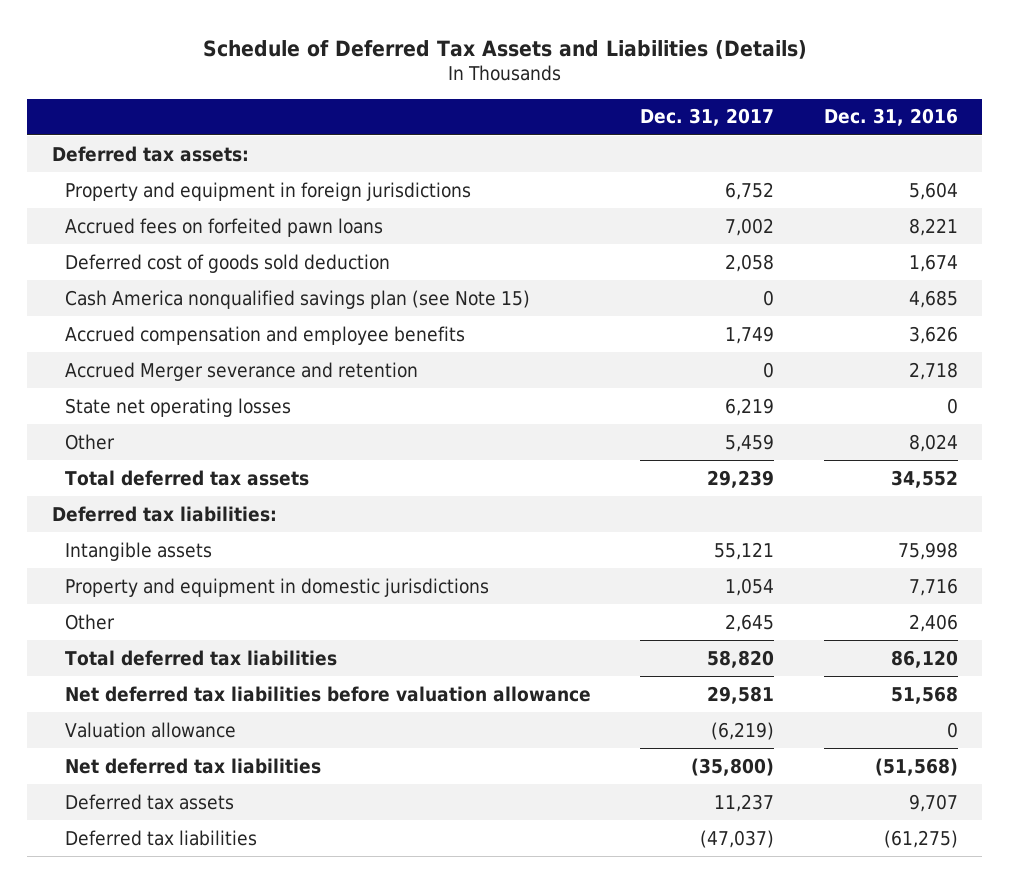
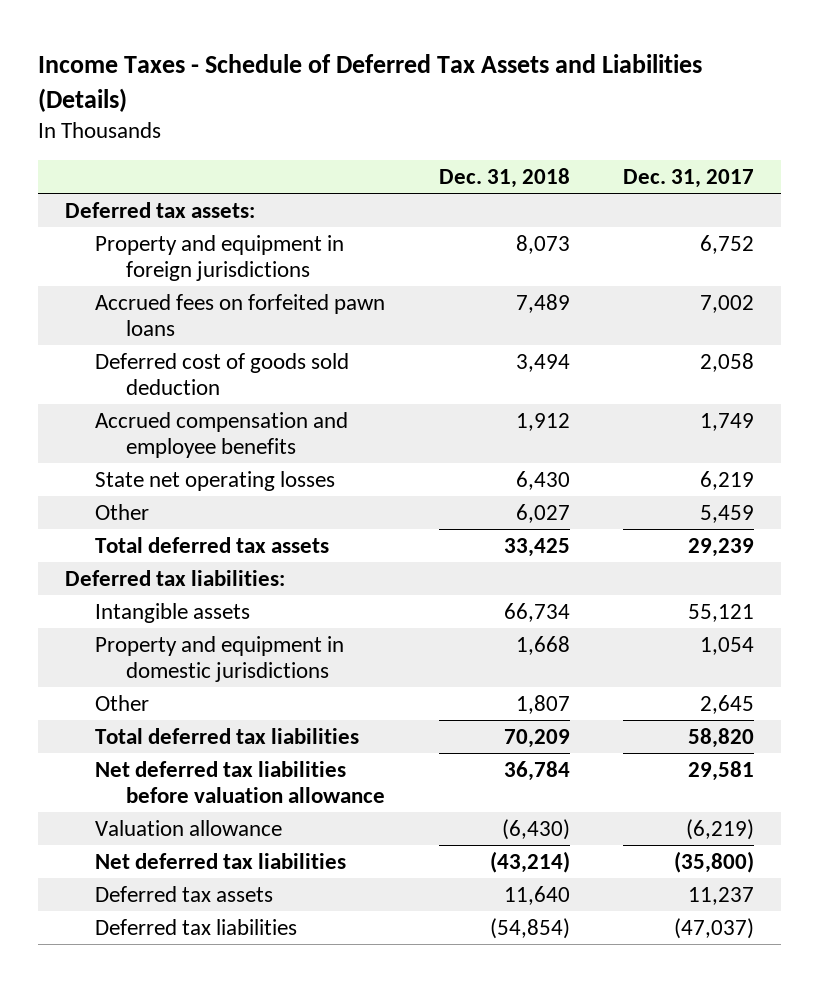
[202,39,807,59] Schedule of Deferred Tax Assets and Liabilities (Details) -> [38,53,703,112] Income Taxes - Schedule of Deferred Tax Assets and Liabilities (Details)
[823,108,958,127] Dec. 31, 2016 -> none
none -> [438,167,570,188] Dec. 31, 2018
[64,289,530,309] Cash America nonqualified savings plan (see Note 15) -> none
[64,361,418,381] Accrued Merger severance and retention -> none

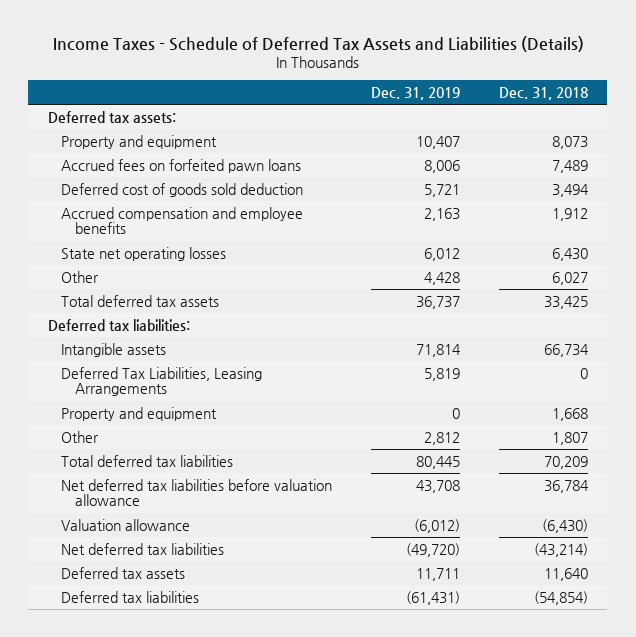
[622,168,754,188] Dec. 31, 2017 -> none
none -> [371,86,461,100] Dec. 31, 2019
[95,234,345,281] Property and equipment in foreign jurisdictions -> [61,134,218,149] Property and equipment
none -> [61,366,263,397] Deferred Tax Liabilities, Leasing Arrangements
[95,635,345,682] Property and equipment in domestic jurisdictions -> [61,406,218,421] Property and equipment

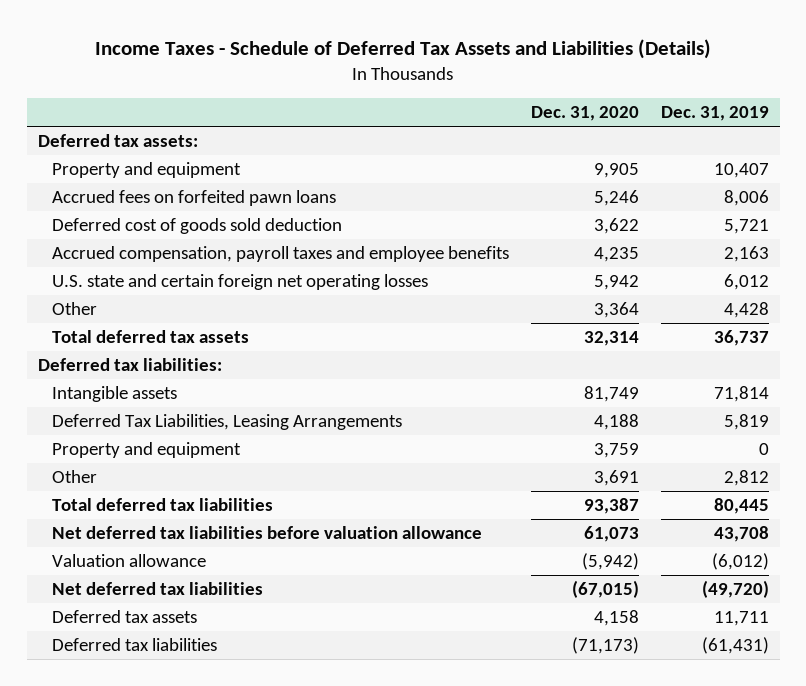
[498,86,588,100] Dec. 31, 2018 -> none
none -> [530,106,639,122] Dec. 31, 2020
[61,206,304,235] Accrued compensation and employee benefits -> [51,245,509,262] Accrued compensation, payroll taxes and employee benefits
[61,246,227,261] State net operating losses -> [51,273,428,290] U.S. state and certain foreign net operating losses

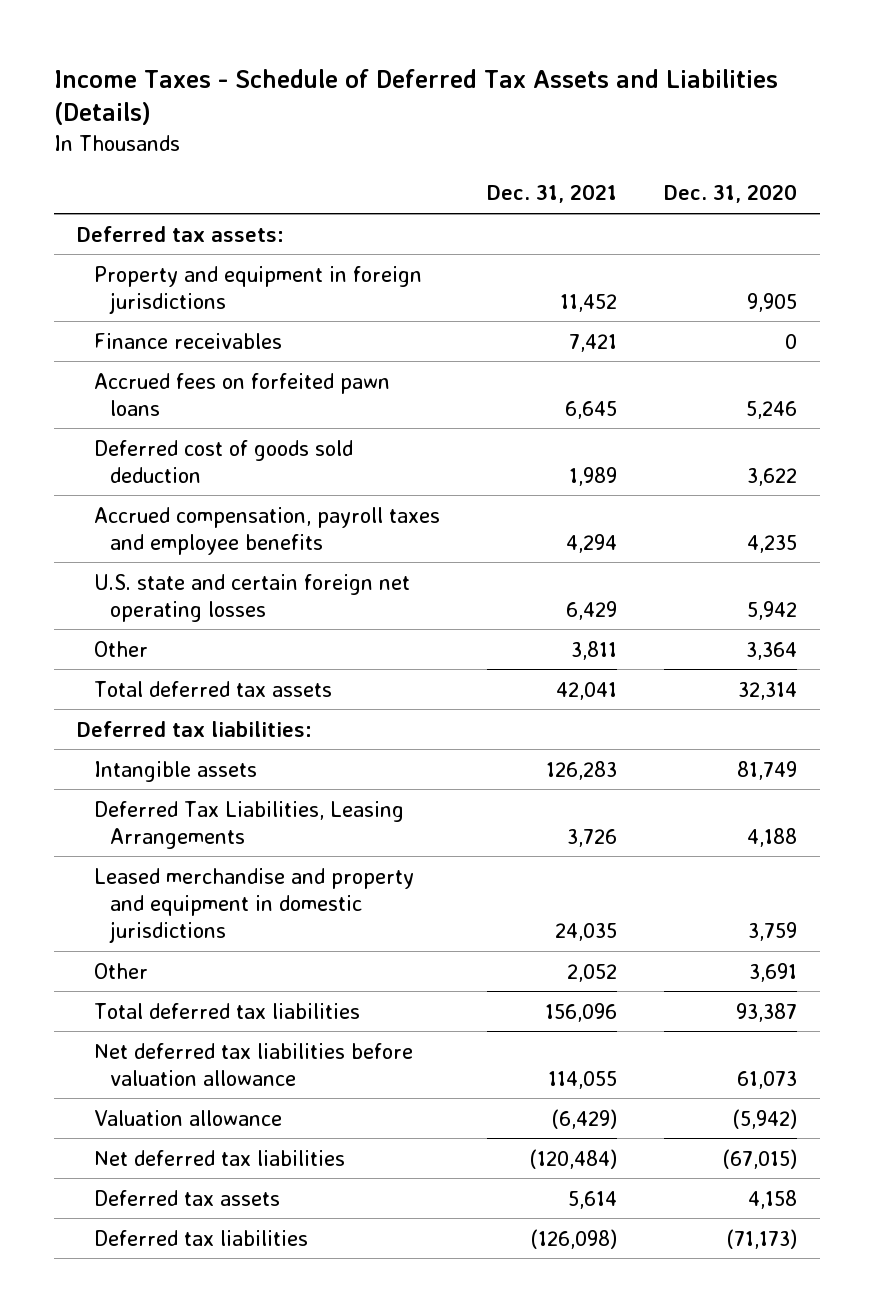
[660,106,769,122] Dec. 31, 2019 -> none
none -> [486,184,617,204] Dec. 31, 2021
[51,161,241,178] Property and equipment -> [93,265,422,314] Property and equipment in foreign jurisdictions
none -> [93,332,282,349] Finance receivables
[51,441,241,458] Property and equipment -> [93,867,414,943] Leased merchandise and property and equipment in domestic jurisdictions

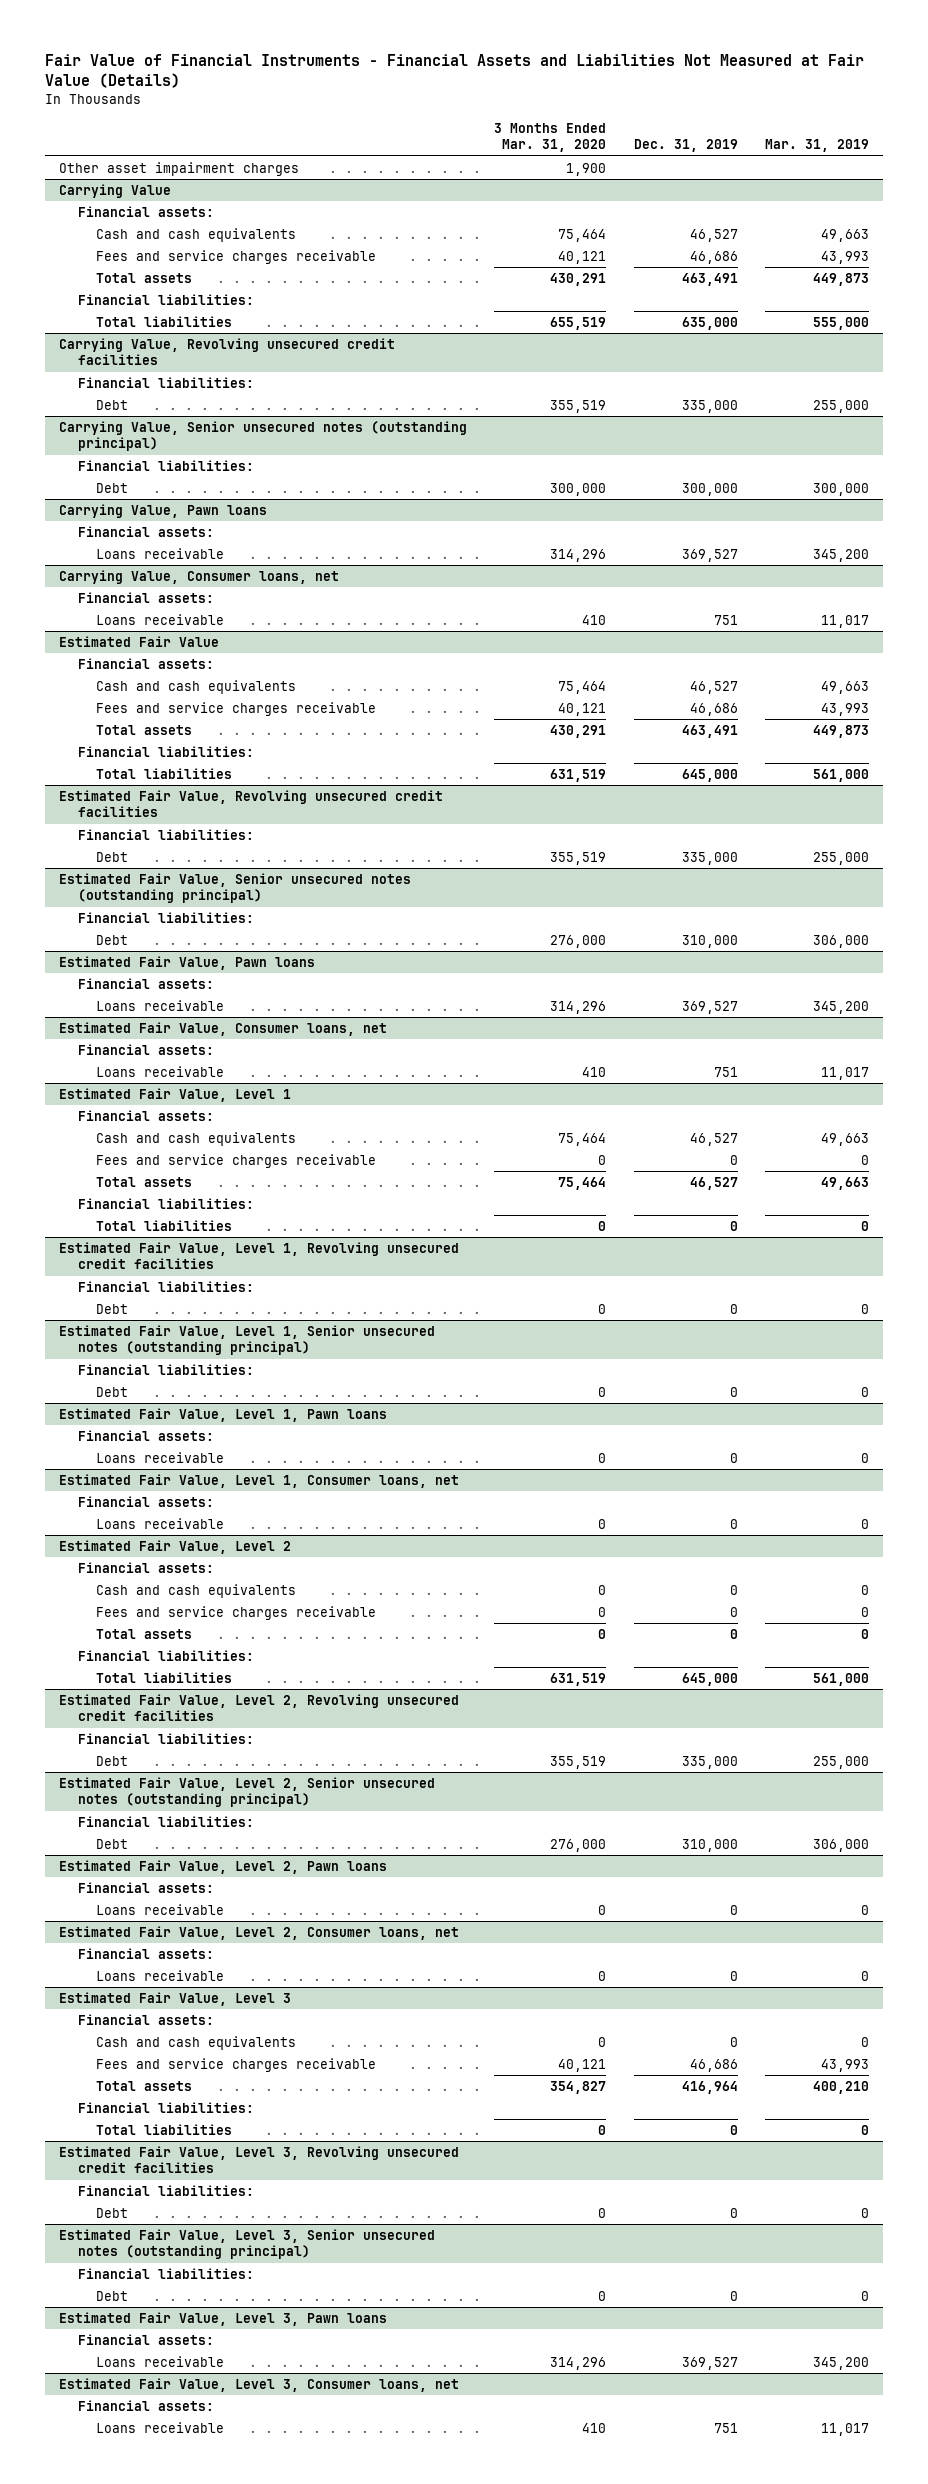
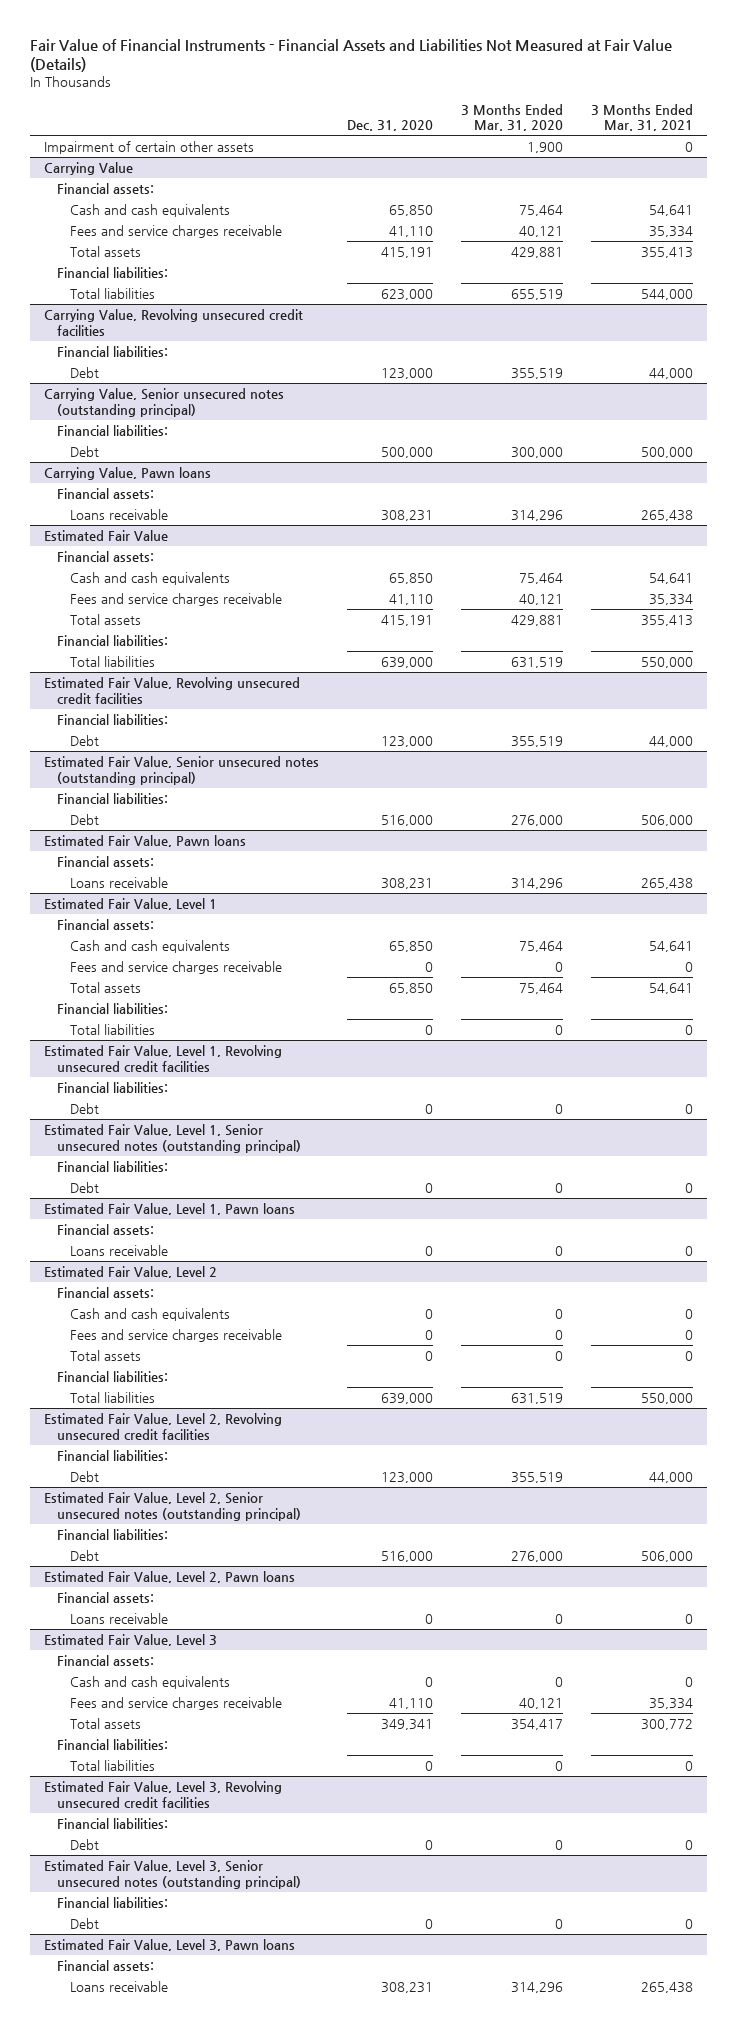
[633,139,738,153] Dec. 31, 2019 -> none
[764,139,869,153] Mar. 31, 2019 -> none
none -> [347,120,434,132] Dec. 31, 2020
none -> [591,103,694,132] 3 Months Ended Mar. 31, 2021
[58,162,299,177] Other asset impairment charges -> [44,140,255,154] Impairment of certain other assets
[550,273,607,287] 430,291 -> [511,246,564,258] 429,881
[58,570,339,585] Carrying Value, Consumer loans, net -> none
[77,592,214,604] Financial assets: -> none
[96,614,225,626] Loans receivable -> none
[550,725,607,739] 430,291 -> [511,614,564,626] 429,881
[58,1022,387,1037] Estimated Fair Value, Consumer loans, net -> none
[77,1044,214,1056] Financial assets: -> none
[96,1066,225,1078] Loans receivable -> none
[58,1474,459,1489] Estimated Fair Value, Level 1, Consumer loans, net -> none
[77,1496,214,1508] Financial assets: -> none
[96,1518,225,1530] Loans receivable -> none
[58,1926,459,1941] Estimated Fair Value, Level 2, Consumer loans, net -> none
[77,1948,214,1960] Financial assets: -> none
[96,1970,225,1982] Loans receivable -> none
[550,2081,607,2095] 354,827 -> [511,1718,564,1730] 354,417
[58,2378,459,2393] Estimated Fair Value, Level 3, Consumer loans, net -> none
[77,2400,214,2412] Financial assets: -> none
[96,2422,225,2434] Loans receivable -> none

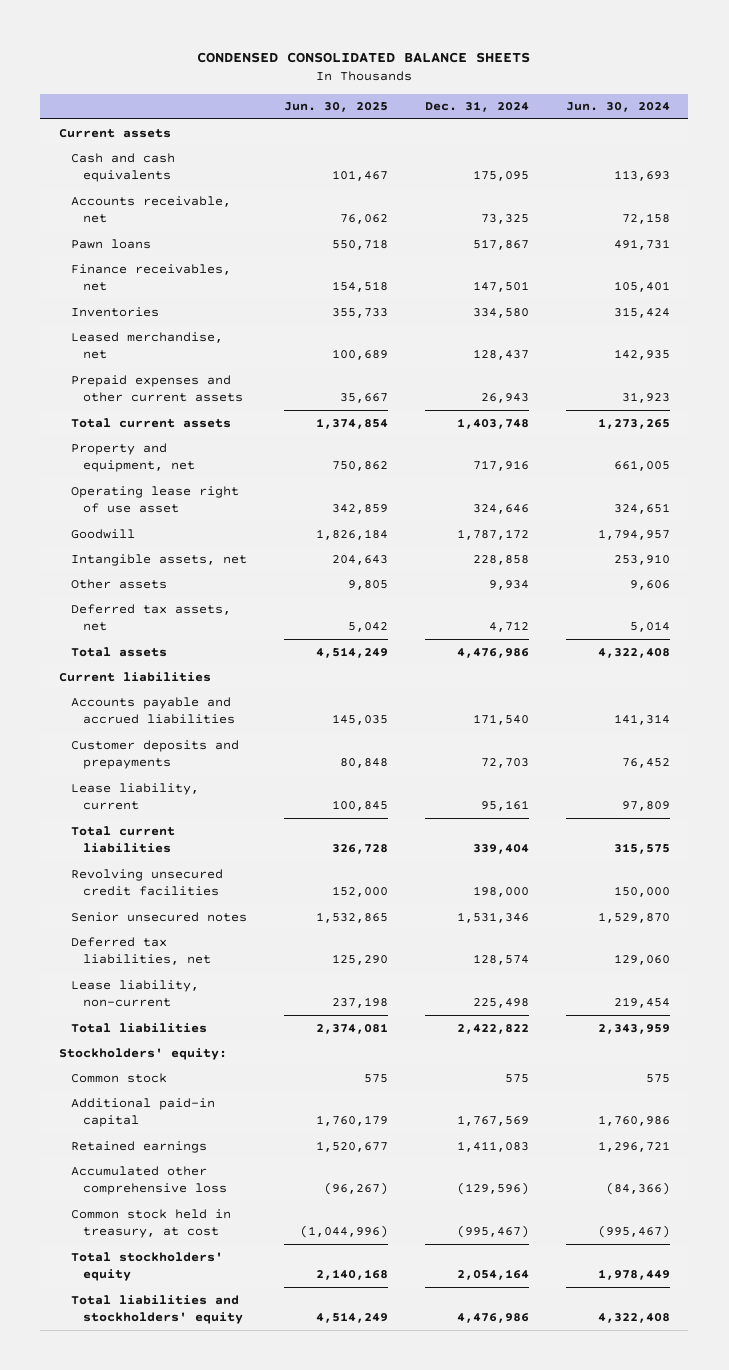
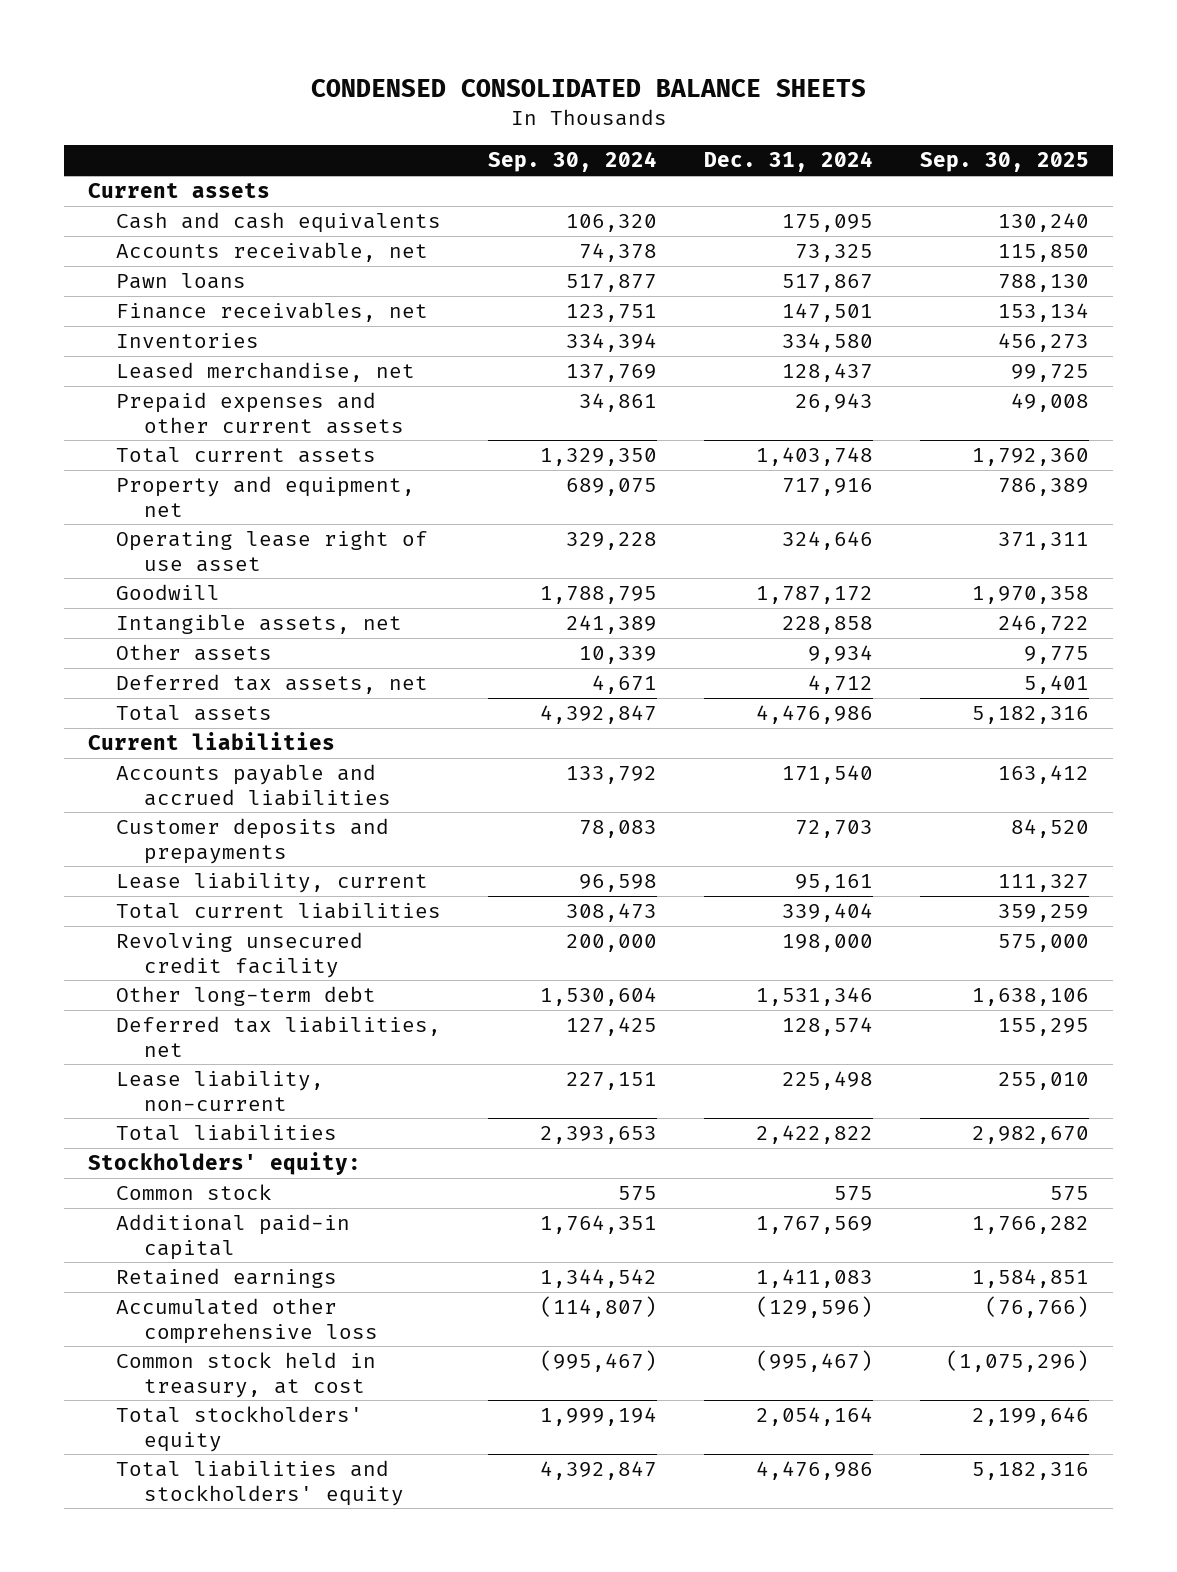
[283,102,388,113] Jun. 30, 2025 -> none
[565,102,670,113] Jun. 30, 2024 -> none
none -> [487,151,657,173] Sep. 30, 2024
none -> [920,152,1090,173] Sep. 30, 2025
[70,868,223,897] Revolving unsecured credit facilities -> [115,932,363,978] Revolving unsecured credit facility
[70,911,247,922] Senior unsecured notes -> [115,986,376,1007] Other long-term debt

